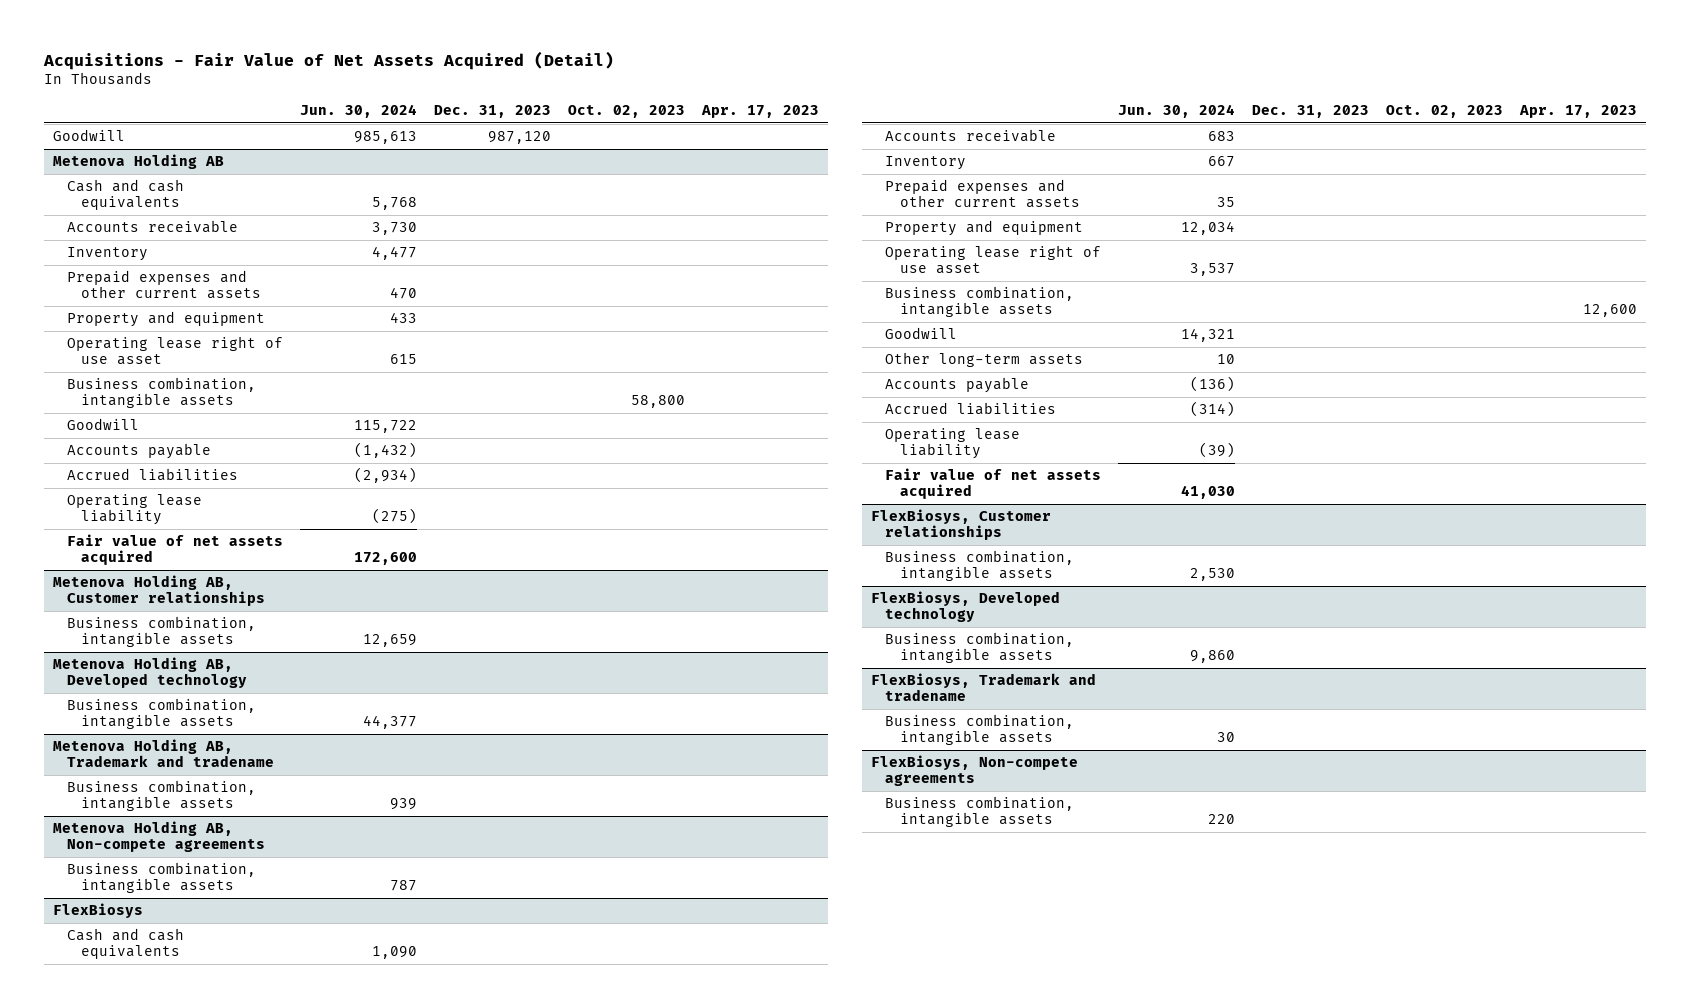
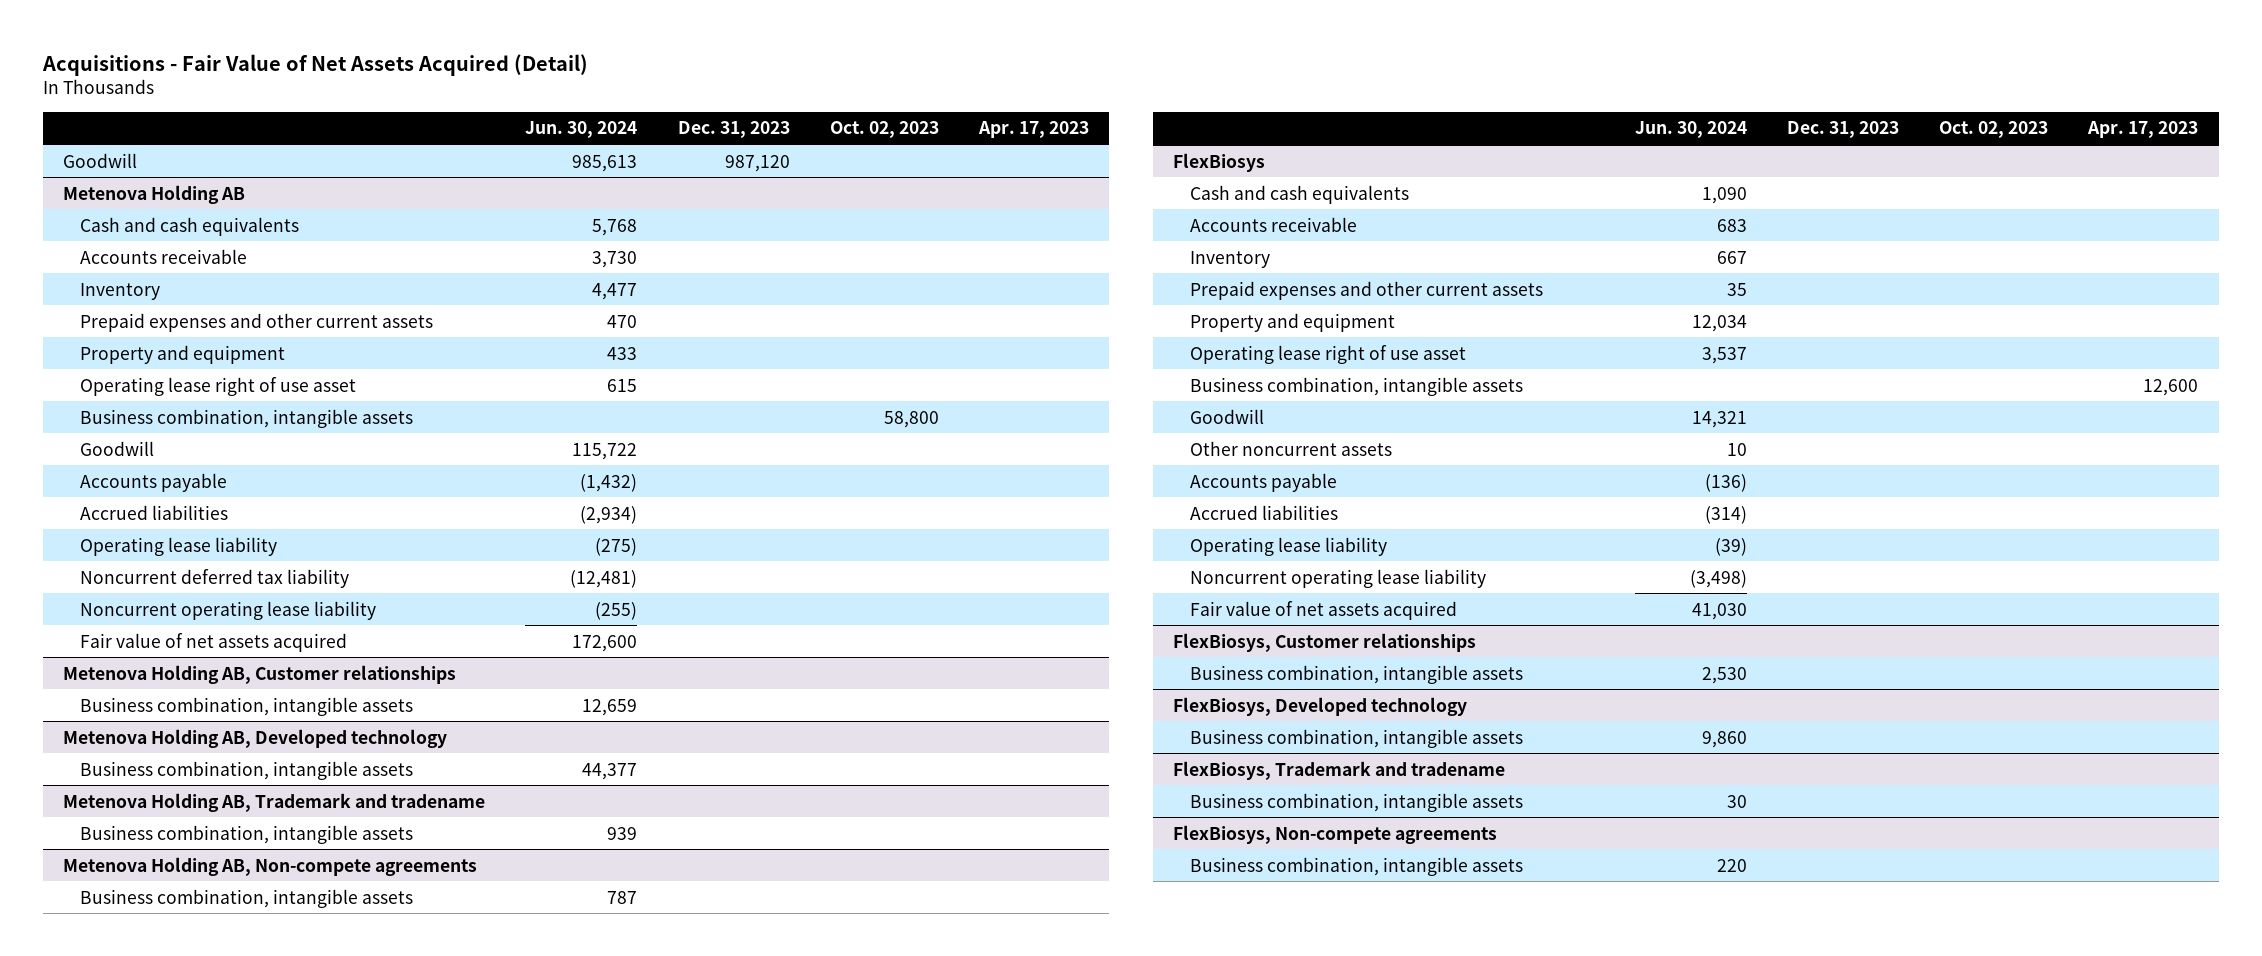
none -> [80,568,350,588] Noncurrent deferred tax liability
none -> [80,600,377,620] Noncurrent operating lease liability
[885,352,1084,368] Other long-term assets -> [1189,440,1392,456] Other noncurrent assets
none -> [1189,568,1486,588] Noncurrent operating lease liability

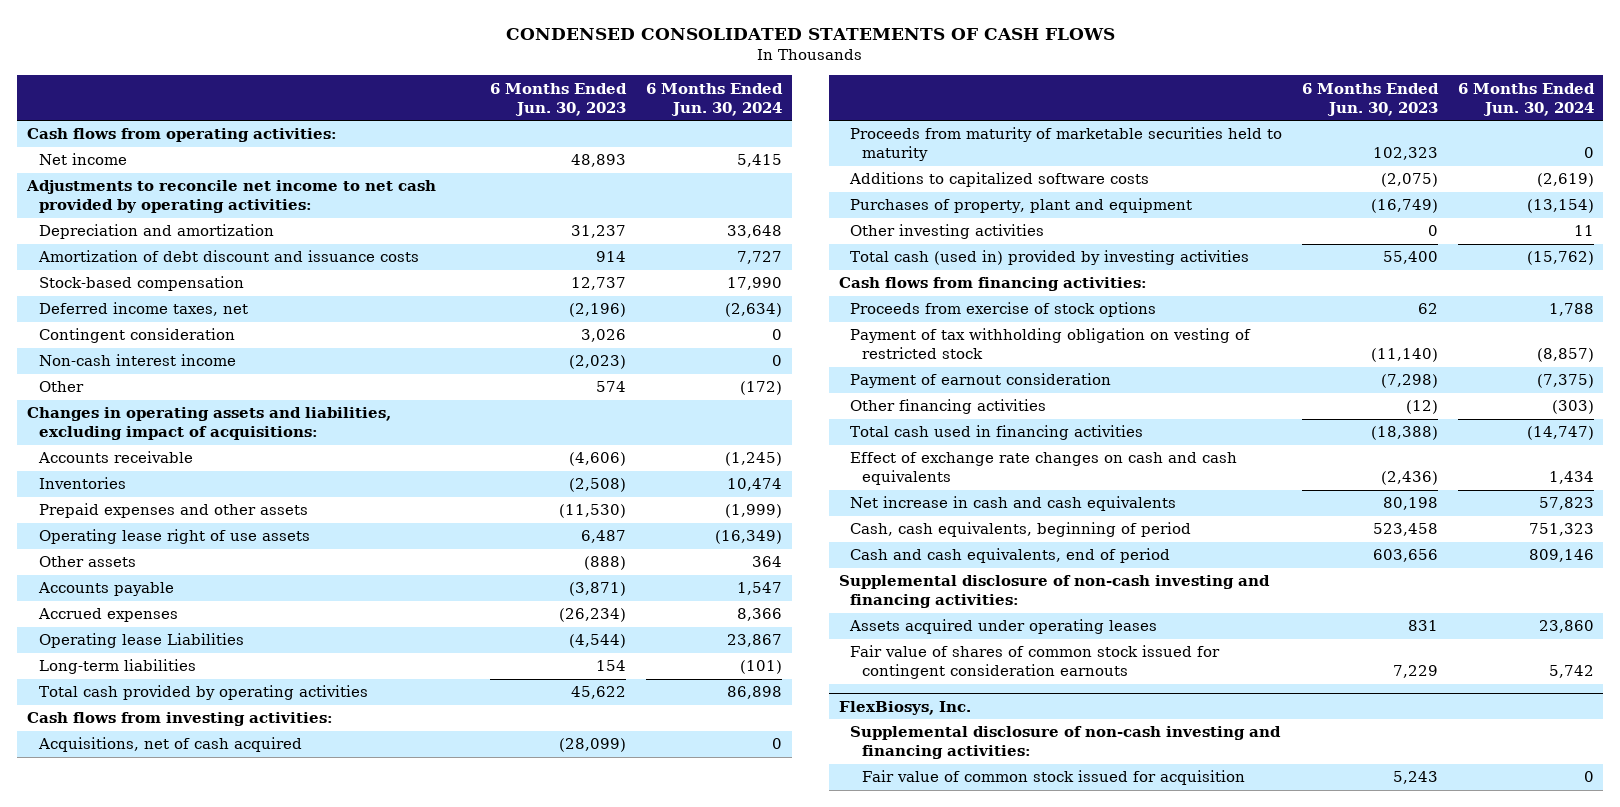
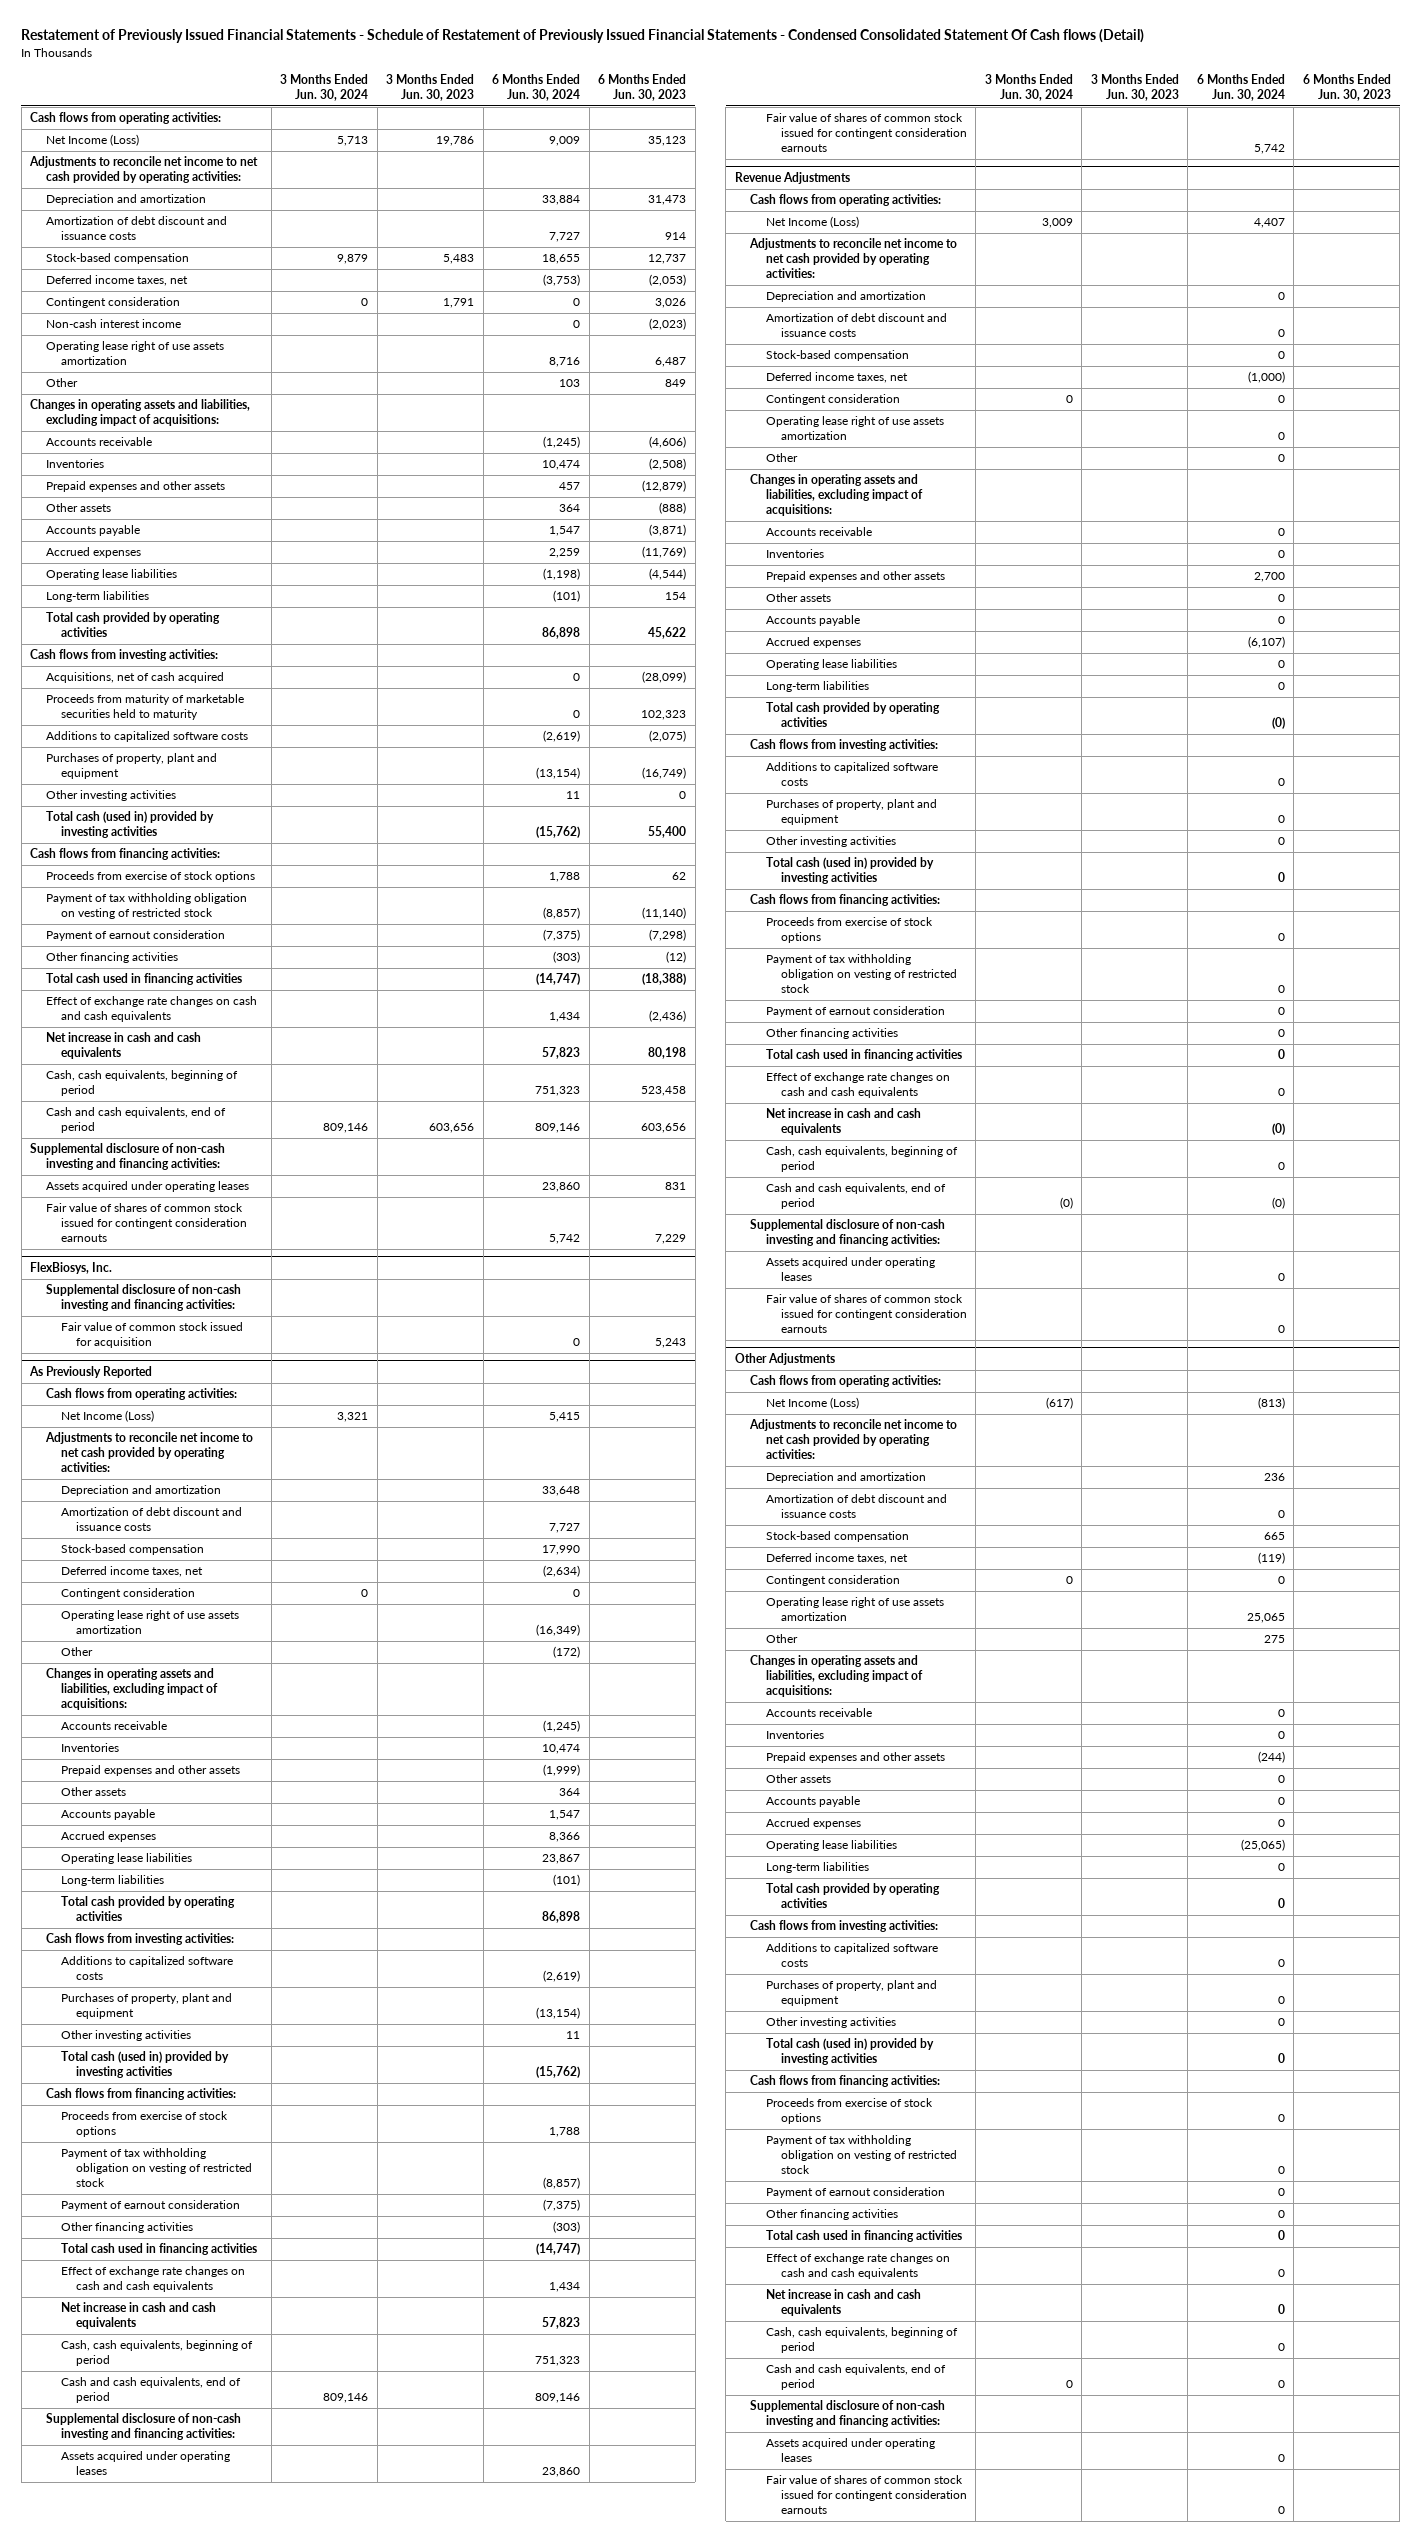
[506,28,1116,41] CONDENSED CONSOLIDATED STATEMENTS OF CASH FLOWS -> [21,29,1145,44] Restatement of Previously Issued Financial Statements - Schedule of Restatement of Previously Issued Financial Statements - Condensed Consolidated Statement Of Cash flows (Detail)
none -> [280,74,369,102] 3 Months Ended Jun. 30, 2024
none -> [386,74,475,102] 3 Months Ended Jun. 30, 2023
[38,153,127,166] Net income -> [45,134,139,147] Net Income (Loss)
[571,154,627,168] 48,893 -> [648,136,687,147] 35,123
[736,154,782,168] 5,415 -> [549,136,581,147] 9,009
[571,225,627,239] 31,237 -> [648,195,687,206] 31,473
[726,225,782,239] 33,648 -> [542,195,581,206] 33,884
[726,277,782,291] 17,990 -> [542,254,581,265] 18,655
[569,303,627,318] (2,196) -> [649,274,687,287] (2,053)
[724,303,782,318] (2,634) -> [543,274,581,287] (3,753)
none -> [45,341,224,366] Operating lease right of use assets amortization
[596,381,627,393] 574 -> [665,379,687,388] 849
[739,381,782,396] (172) -> [559,379,581,388] 103
[38,529,310,545] Operating lease right of use assets -> none
[559,504,627,519] (11,530) -> [642,480,687,493] (12,879)
[724,504,782,519] (1,999) -> [559,482,581,491] 457
[559,608,627,623] (26,234) -> [642,546,687,559] (11,769)
[736,608,782,622] 8,366 -> [549,548,581,559] 2,259
[38,633,244,649] Operating lease Liabilities -> [45,569,177,581] Operating lease liabilities
[726,634,782,648] 23,867 -> [543,568,581,581] (1,198)
none -> [29,1365,153,1378] As Previously Reported
none -> [45,1388,237,1401] Cash flows from operating activities:
none -> [60,1410,154,1423] Net Income (Loss)
none -> [44,1432,253,1473] Adjustments to reconcile net income to net cash provided by operating activities:
none -> [60,1485,221,1497] Depreciation and amortization
none -> [60,1507,242,1532] Amortization of debt discount and issuance costs
none -> [60,1544,204,1556] Stock-based compensation
none -> [60,1566,203,1578] Deferred income taxes, net
none -> [60,1588,195,1600] Contingent consideration
none -> [60,1610,239,1635] Operating lease right of use assets amortization
none -> [60,1647,93,1657] Other
none -> [45,1668,218,1711] Changes in operating assets and liabilities, excluding impact of acquisitions:
none -> [60,1721,167,1731] Accounts receivable
none -> [60,1743,119,1753] Inventories
none -> [60,1765,240,1777] Prepaid expenses and other assets
none -> [60,1787,126,1797] Other assets
none -> [60,1809,155,1821] Accounts payable
none -> [60,1831,156,1843] Accrued expenses
none -> [60,1853,192,1865] Operating lease liabilities
none -> [60,1875,164,1887] Long-term liabilities
none -> [60,1896,235,1922] Total cash provided by operating activities
none -> [45,1933,234,1946] Cash flows from investing activities:
none -> [60,1956,233,1981] Additions to capitalized software costs
none -> [60,1993,232,2020] Purchases of property, plant and equipment
none -> [60,2030,191,2042] Other investing activities
none -> [60,2051,229,2079] Total cash (used in) provided by investing activities
none -> [45,2088,236,2101] Cash flows from financing activities:
none -> [60,2111,228,2138] Proceeds from exercise of stock options
none -> [60,2148,253,2188] Payment of tax withholding obligation on vesting of restricted stock
none -> [60,2200,240,2212] Payment of earnout consideration
none -> [60,2222,193,2234] Other financing activities
none -> [60,2243,257,2256] Total cash used in financing activities
none -> [60,2266,245,2293] Effect of exchange rate changes on cash and cash equivalents
none -> [60,2302,216,2330] Net increase in cash and cash equivalents
none -> [60,2340,253,2367] Cash, cash equivalents, beginning of period
none -> [60,2377,241,2404] Cash and cash equivalents, end of period
none -> [45,2413,241,2441] Supplemental disclosure of non-cash investing and financing activities:
none -> [60,2451,230,2476] Assets acquired under operating leases
none -> [765,113,967,153] Fair value of shares of common stock issued for contingent consideration earnouts
none -> [734,171,850,184] Revenue Adjustments
none -> [750,194,942,207] Cash flows from operating activities:
none -> [765,216,859,229] Net Income (Loss)
none -> [749,238,958,279] Adjustments to reconcile net income to net cash provided by operating activities:
none -> [765,291,926,303] Depreciation and amortization
none -> [765,313,947,338] Amortization of debt discount and issuance costs
none -> [765,350,909,362] Stock-based compensation
none -> [765,372,908,384] Deferred income taxes, net
none -> [765,394,900,406] Contingent consideration
none -> [765,416,944,441] Operating lease right of use assets amortization
none -> [765,453,798,463] Other
none -> [750,474,923,517] Changes in operating assets and liabilities, excluding impact of acquisitions:
none -> [765,527,872,537] Accounts receivable
none -> [765,549,824,559] Inventories
none -> [765,571,945,583] Prepaid expenses and other assets
none -> [765,593,831,603] Other assets
none -> [765,615,860,627] Accounts payable
none -> [765,637,861,649] Accrued expenses
none -> [765,659,897,671] Operating lease liabilities
none -> [765,681,869,693] Long-term liabilities
none -> [765,702,940,728] Total cash provided by operating activities
none -> [750,739,939,752] Cash flows from investing activities:
none -> [765,762,938,787] Additions to capitalized software costs
none -> [765,799,937,826] Purchases of property, plant and equipment
none -> [765,836,896,848] Other investing activities
none -> [765,857,934,885] Total cash (used in) provided by investing activities
none -> [750,894,941,907] Cash flows from financing activities:
none -> [765,917,933,944] Proceeds from exercise of stock options
none -> [765,954,957,994] Payment of tax withholding obligation on vesting of restricted stock
none -> [765,1006,945,1018] Payment of earnout consideration
none -> [765,1028,898,1040] Other financing activities
none -> [765,1049,962,1062] Total cash used in financing activities
none -> [765,1072,950,1099] Effect of exchange rate changes on cash and cash equivalents
none -> [765,1108,921,1136] Net increase in cash and cash equivalents
none -> [765,1146,958,1173] Cash, cash equivalents, beginning of period
none -> [765,1183,946,1210] Cash and cash equivalents, end of period
none -> [750,1219,946,1247] Supplemental disclosure of non-cash investing and financing activities:
none -> [765,1257,935,1282] Assets acquired under operating leases
none -> [765,1294,967,1334] Fair value of shares of common stock issued for contingent consideration earnouts
none -> [734,1352,835,1365] Other Adjustments
none -> [750,1375,942,1388] Cash flows from operating activities:
none -> [765,1397,859,1410] Net Income (Loss)
none -> [749,1419,958,1460] Adjustments to reconcile net income to net cash provided by operating activities:
none -> [765,1472,926,1484] Depreciation and amortization
none -> [765,1494,947,1519] Amortization of debt discount and issuance costs
none -> [765,1531,909,1543] Stock-based compensation
none -> [765,1553,908,1565] Deferred income taxes, net
none -> [765,1575,900,1587] Contingent consideration
none -> [765,1597,944,1622] Operating lease right of use assets amortization
none -> [765,1634,798,1644] Other
none -> [750,1655,923,1698] Changes in operating assets and liabilities, excluding impact of acquisitions:
none -> [765,1708,872,1718] Accounts receivable
none -> [765,1730,824,1740] Inventories
none -> [765,1752,945,1764] Prepaid expenses and other assets
none -> [765,1774,831,1784] Other assets
none -> [765,1796,860,1808] Accounts payable
none -> [765,1818,861,1830] Accrued expenses
none -> [765,1840,897,1852] Operating lease liabilities
none -> [765,1862,869,1874] Long-term liabilities
none -> [765,1883,940,1909] Total cash provided by operating activities
none -> [750,1920,939,1933] Cash flows from investing activities:
none -> [765,1943,938,1968] Additions to capitalized software costs
none -> [765,1980,937,2007] Purchases of property, plant and equipment
none -> [765,2017,896,2029] Other investing activities
none -> [765,2038,934,2066] Total cash (used in) provided by investing activities
none -> [750,2075,941,2088] Cash flows from financing activities:
none -> [765,2098,933,2125] Proceeds from exercise of stock options
none -> [765,2135,957,2175] Payment of tax withholding obligation on vesting of restricted stock
none -> [765,2187,945,2199] Payment of earnout consideration
none -> [765,2209,898,2221] Other financing activities
none -> [765,2230,962,2243] Total cash used in financing activities
none -> [765,2253,950,2280] Effect of exchange rate changes on cash and cash equivalents
none -> [765,2289,921,2317] Net increase in cash and cash equivalents
none -> [765,2327,958,2354] Cash, cash equivalents, beginning of period
none -> [765,2364,946,2391] Cash and cash equivalents, end of period
none -> [750,2400,946,2428] Supplemental disclosure of non-cash investing and financing activities:
none -> [765,2438,935,2463] Assets acquired under operating leases
none -> [765,2475,967,2515] Fair value of shares of common stock issued for contingent consideration earnouts

